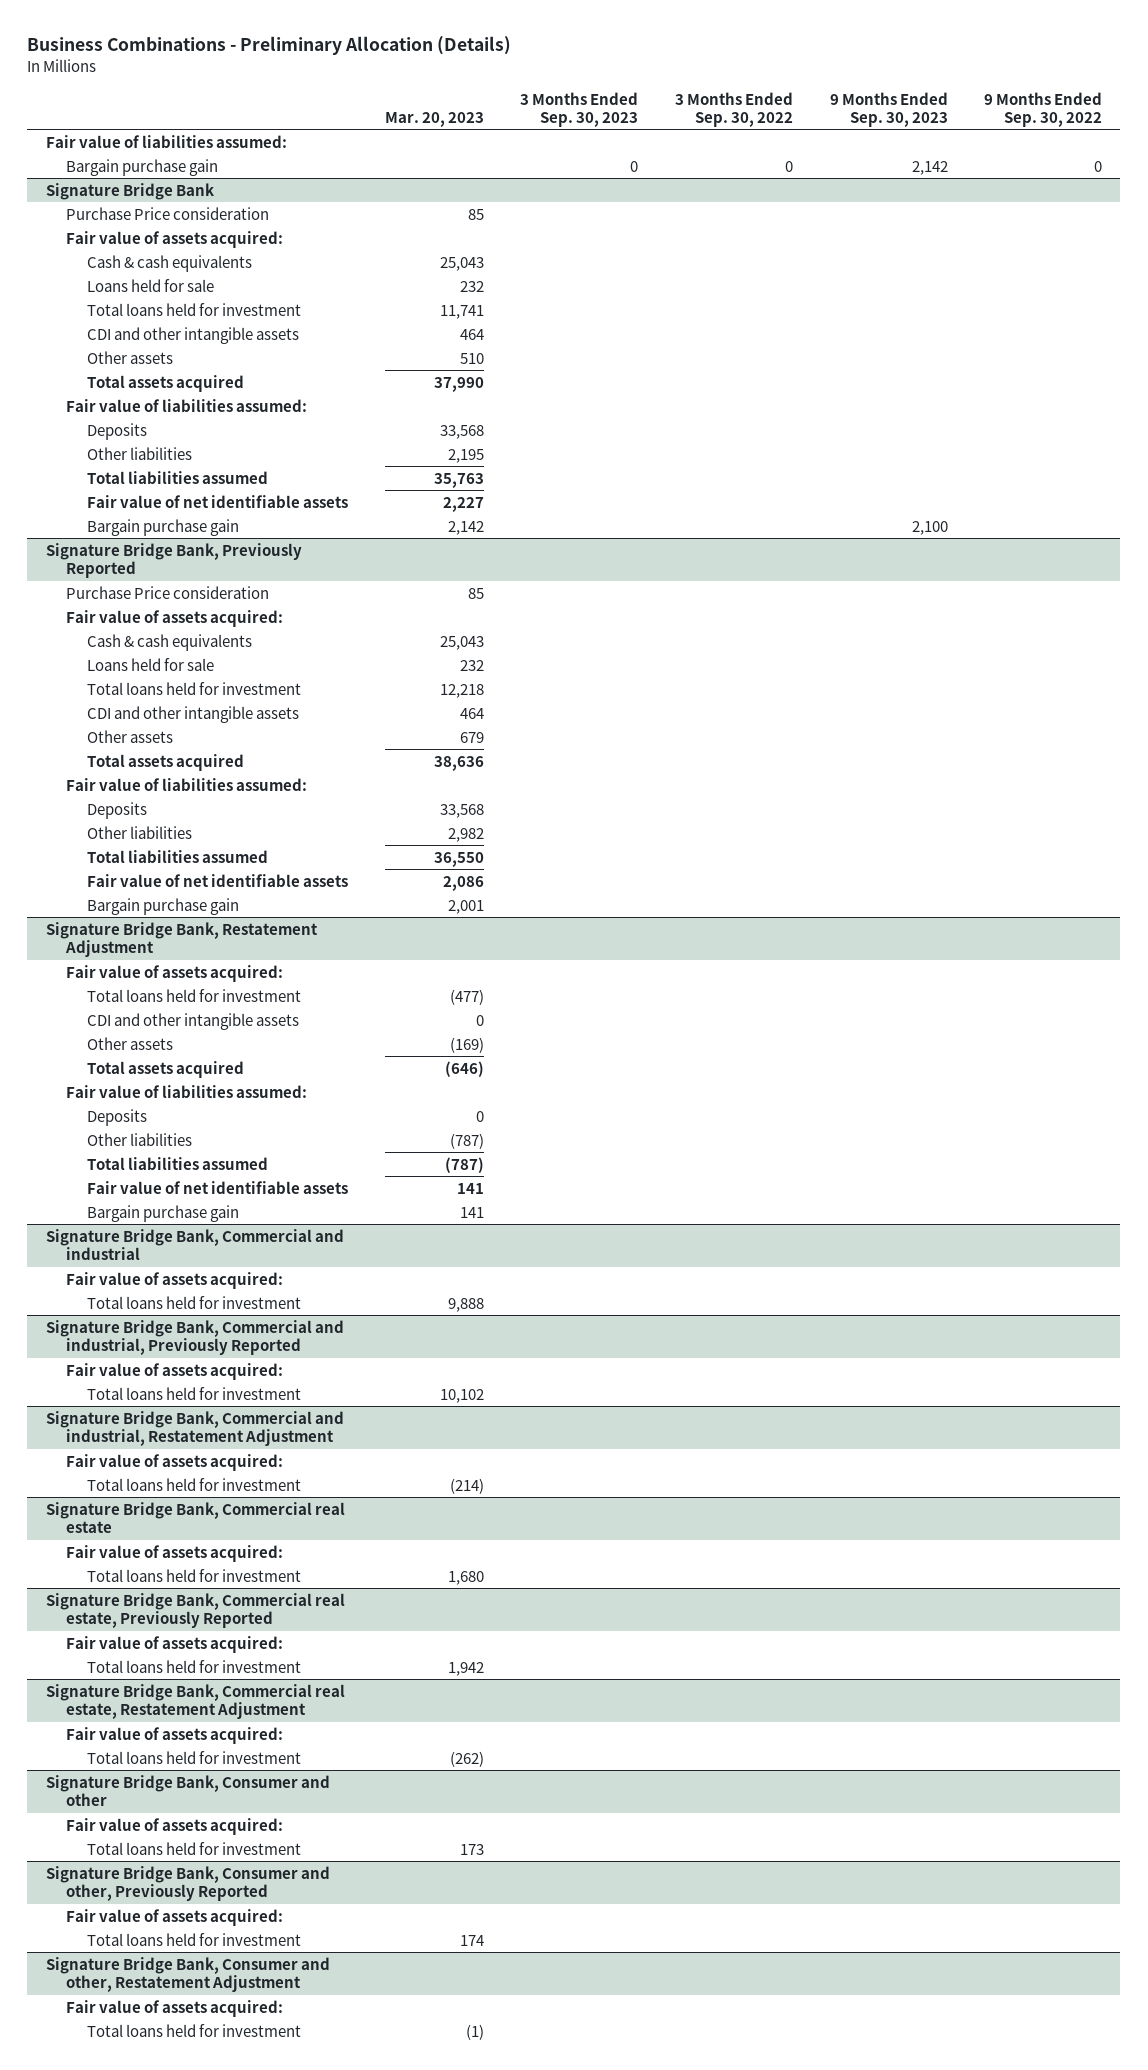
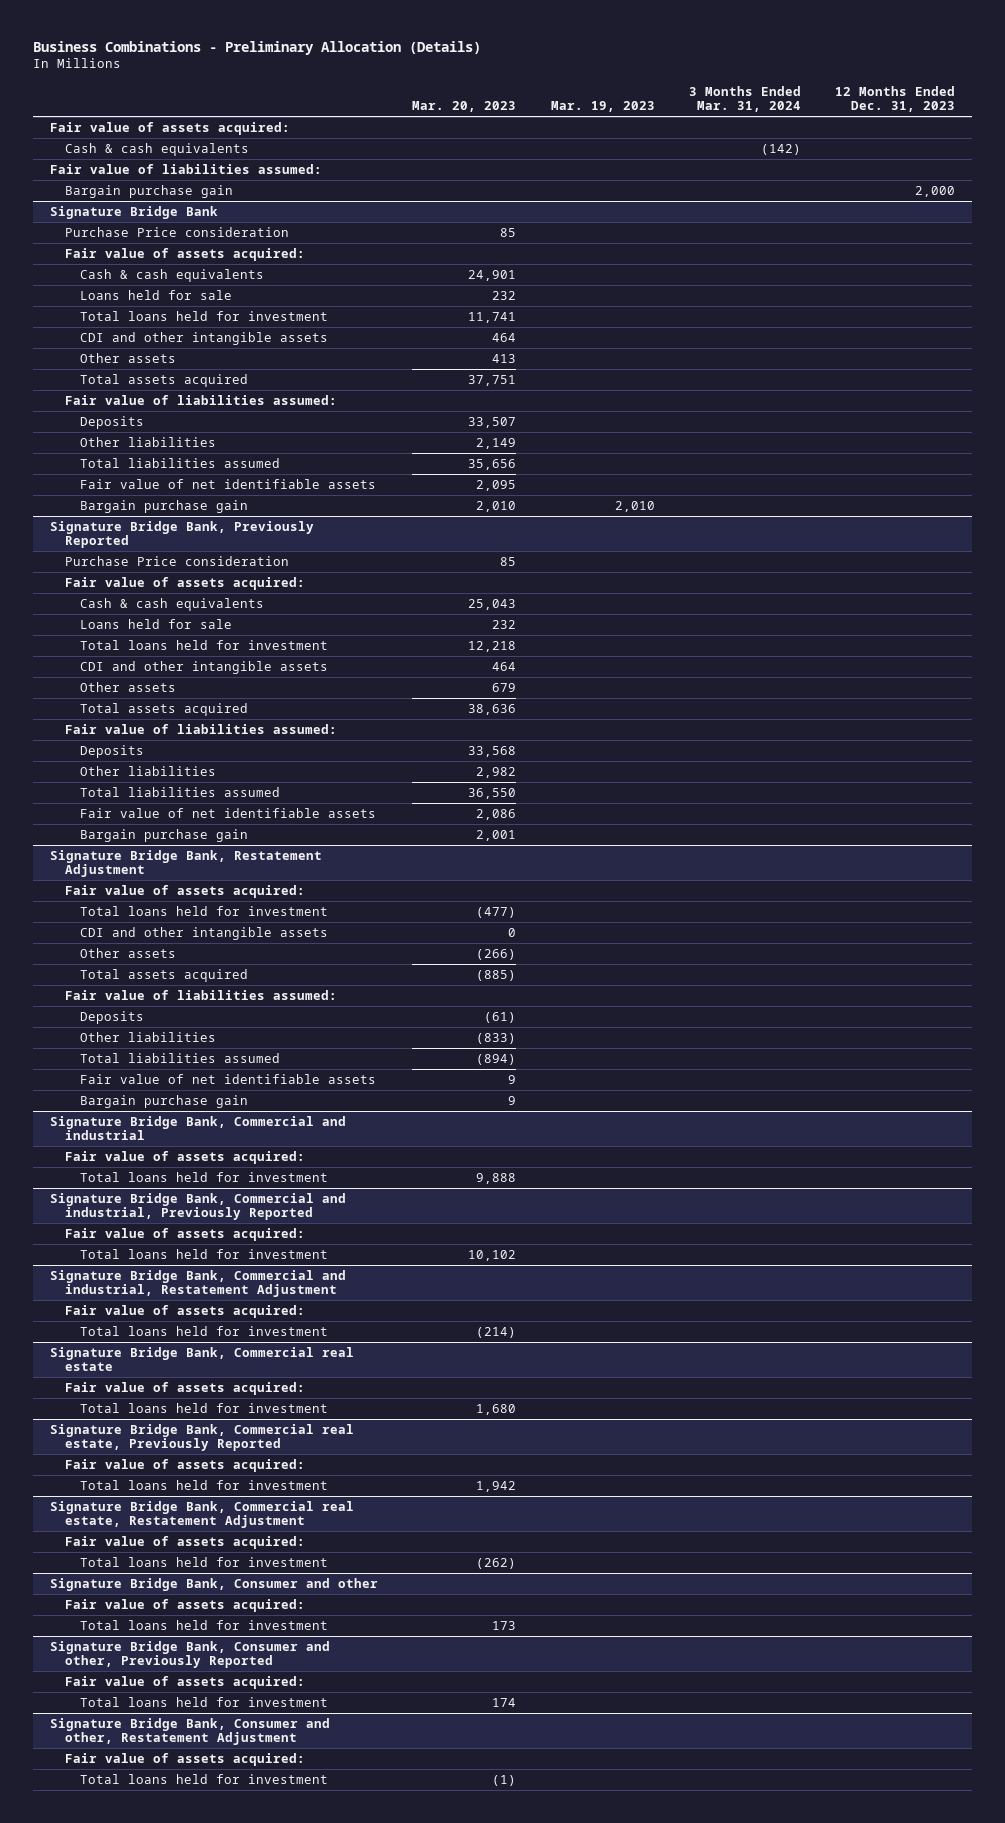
[520,91,639,127] 3 Months Ended Sep. 30, 2023 -> none
[674,91,793,127] 3 Months Ended Sep. 30, 2022 -> none
[829,91,948,127] 9 Months Ended Sep. 30, 2023 -> none
[984,91,1103,127] 9 Months Ended Sep. 30, 2022 -> none
none -> [550,101,655,113] Mar. 19, 2023
none -> [688,85,801,113] 3 Months Ended Mar. 31, 2024
none -> [835,85,956,113] 12 Months Ended Dec. 31, 2023
none -> [49,121,290,135] Fair value of assets acquired:
none -> [64,142,249,156] Cash & cash equivalents
[439,256,484,271] 25,043 -> [468,269,517,281] 24,901
[459,352,484,364] 510 -> [492,353,517,363] 413
[433,376,484,392] 37,990 -> [468,374,517,386] 37,751
[439,424,484,439] 33,568 -> [468,416,517,428] 33,507
[447,448,484,463] 2,195 -> [476,437,517,449] 2,149
[433,472,484,488] 35,763 -> [468,458,517,470] 35,656
[442,496,484,512] 2,227 -> [476,479,517,491] 2,095
[447,520,484,535] 2,142 -> [476,500,517,512] 2,010
[449,1036,484,1053] (169) -> [476,948,517,960] (266)
[444,1060,484,1077] (646) -> [476,969,517,981] (885)
[475,1110,484,1122] 0 -> [484,1011,517,1023] (61)
[449,1132,484,1149] (787) -> [476,1032,517,1044] (833)
[444,1156,484,1173] (787) -> [476,1053,517,1065] (894)
[456,1182,484,1194] 141 -> [508,1074,517,1084] 9
[459,1206,484,1218] 141 -> [508,1095,517,1105] 9

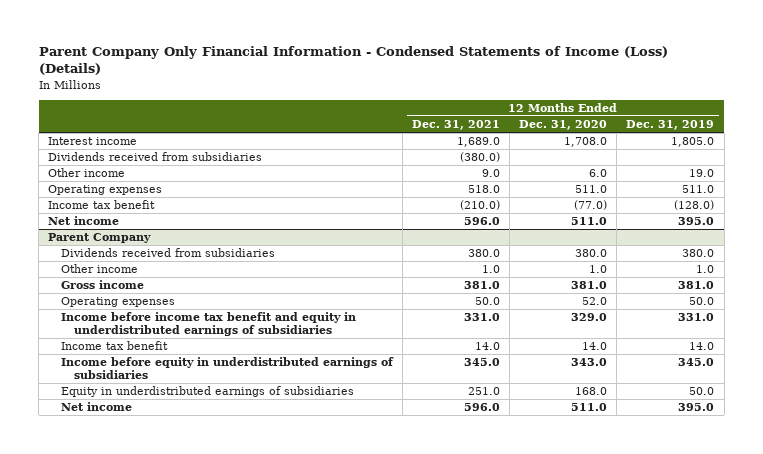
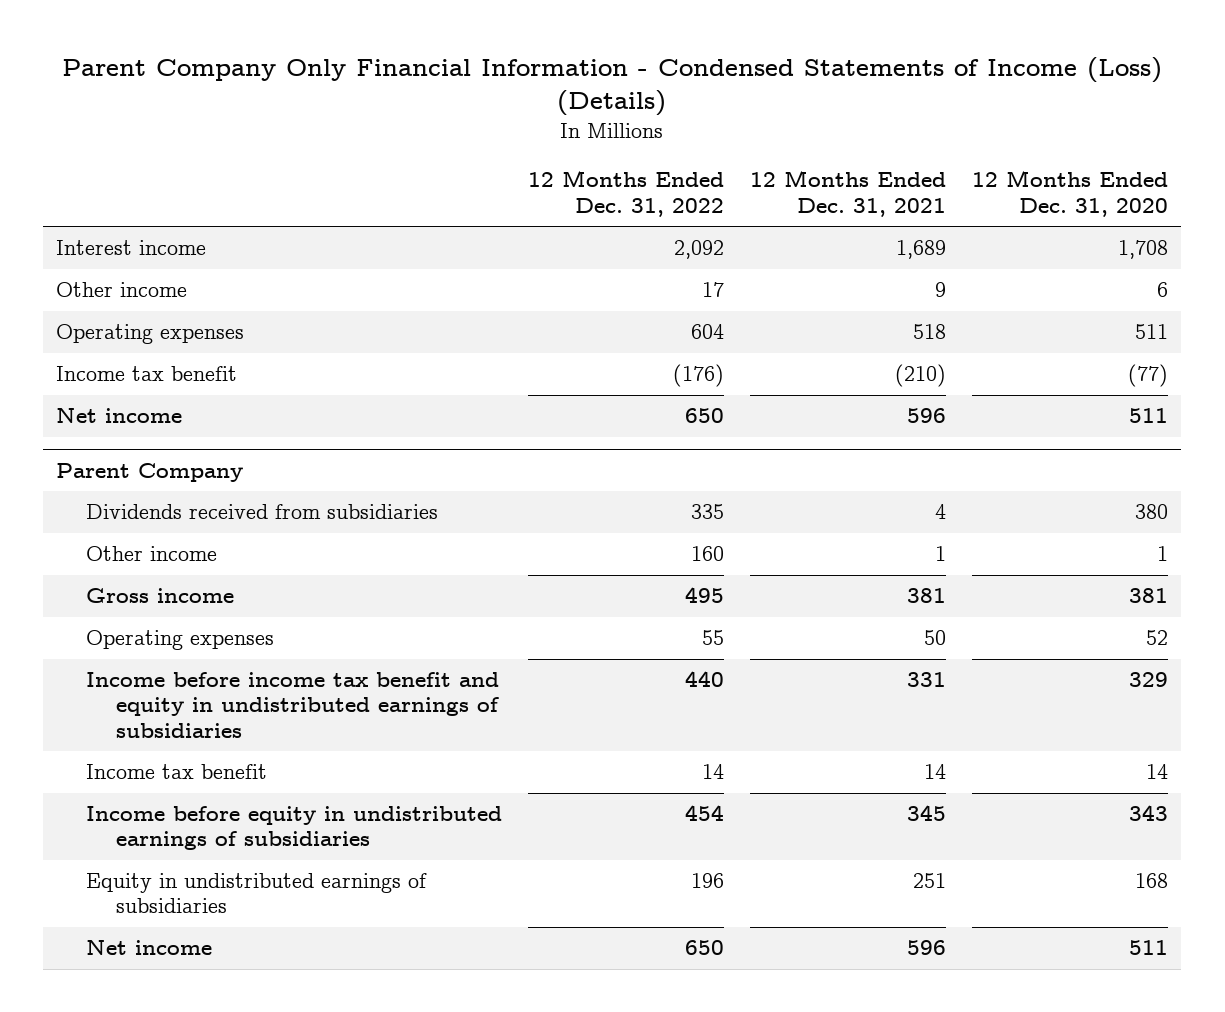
[626,120,715,131] Dec. 31, 2019 -> none
none -> [528,170,725,217] 12 Months Ended Dec. 31, 2022
[48,152,263,162] Dividends received from subsidiaries -> none
[457,137,501,148] 1,689.0 -> [896,240,947,260] 1,689
[564,137,608,148] 1,708.0 -> [1118,240,1169,260] 1,708
[482,169,501,178] 9.0 -> [935,282,947,298] 9
[589,169,608,178] 6.0 -> [1157,282,1169,298] 6
[468,185,501,194] 518.0 -> [913,324,947,340] 518
[575,185,608,194] 511.0 -> [1135,324,1169,340] 511
[460,200,501,211] (210.0) -> [895,364,947,388] (210)
[574,200,608,211] (77.0) -> [1128,364,1169,388] (77)
[464,217,501,226] 596.0 -> [907,408,947,424] 596
[571,217,608,226] 511.0 -> [1129,408,1169,424] 511
[468,249,501,258] 380.0 -> [935,504,947,520] 4
[575,249,608,258] 380.0 -> [1135,504,1169,520] 380
[482,265,501,274] 1.0 -> [935,546,947,562] 1
[589,265,608,274] 1.0 -> [1157,546,1169,562] 1
[464,281,501,290] 381.0 -> [907,588,947,604] 381
[571,281,608,290] 381.0 -> [1129,588,1169,604] 381
[475,297,501,306] 50.0 -> [924,630,947,646] 50
[582,297,608,306] 52.0 -> [1146,630,1169,646] 52
[60,312,356,337] Income before income tax benefit and equity in underdistributed earnings of subsidiaries -> [86,672,500,738] Income before income tax benefit and equity in undistributed earnings of subsidiaries
[464,313,501,322] 331.0 -> [907,672,947,688] 331
[571,313,608,322] 329.0 -> [1129,672,1169,688] 329
[475,342,501,351] 14.0 -> [924,764,947,780] 14
[582,342,608,351] 14.0 -> [1146,764,1169,780] 14
[60,357,394,380] Income before equity in underdistributed earnings of subsidiaries -> [86,806,503,851] Income before equity in undistributed earnings of subsidiaries
[464,358,501,367] 345.0 -> [907,805,947,822] 345
[571,358,608,367] 343.0 -> [1129,805,1169,822] 343
[60,386,354,398] Equity in underdistributed earnings of subsidiaries -> [86,873,428,914] Equity in undistributed earnings of subsidiaries
[468,387,501,396] 251.0 -> [913,873,947,889] 251
[575,387,608,396] 168.0 -> [1135,873,1169,889] 168
[464,403,501,412] 596.0 -> [907,940,947,956] 596
[571,403,608,412] 511.0 -> [1129,940,1169,956] 511

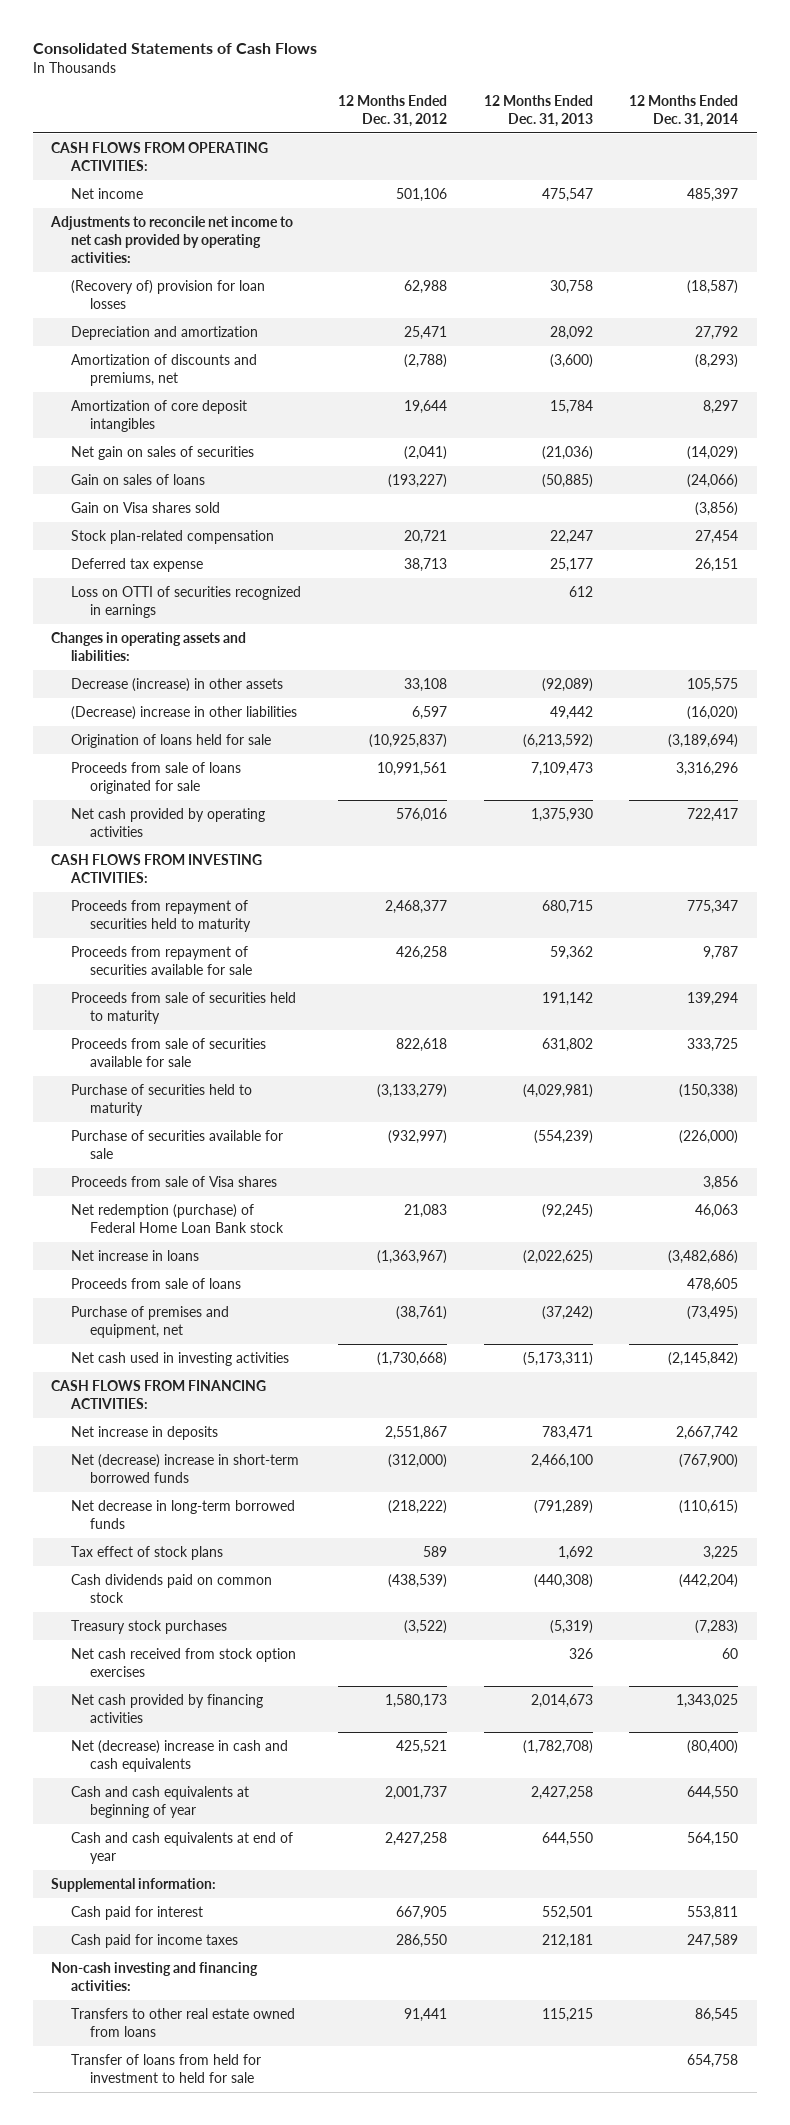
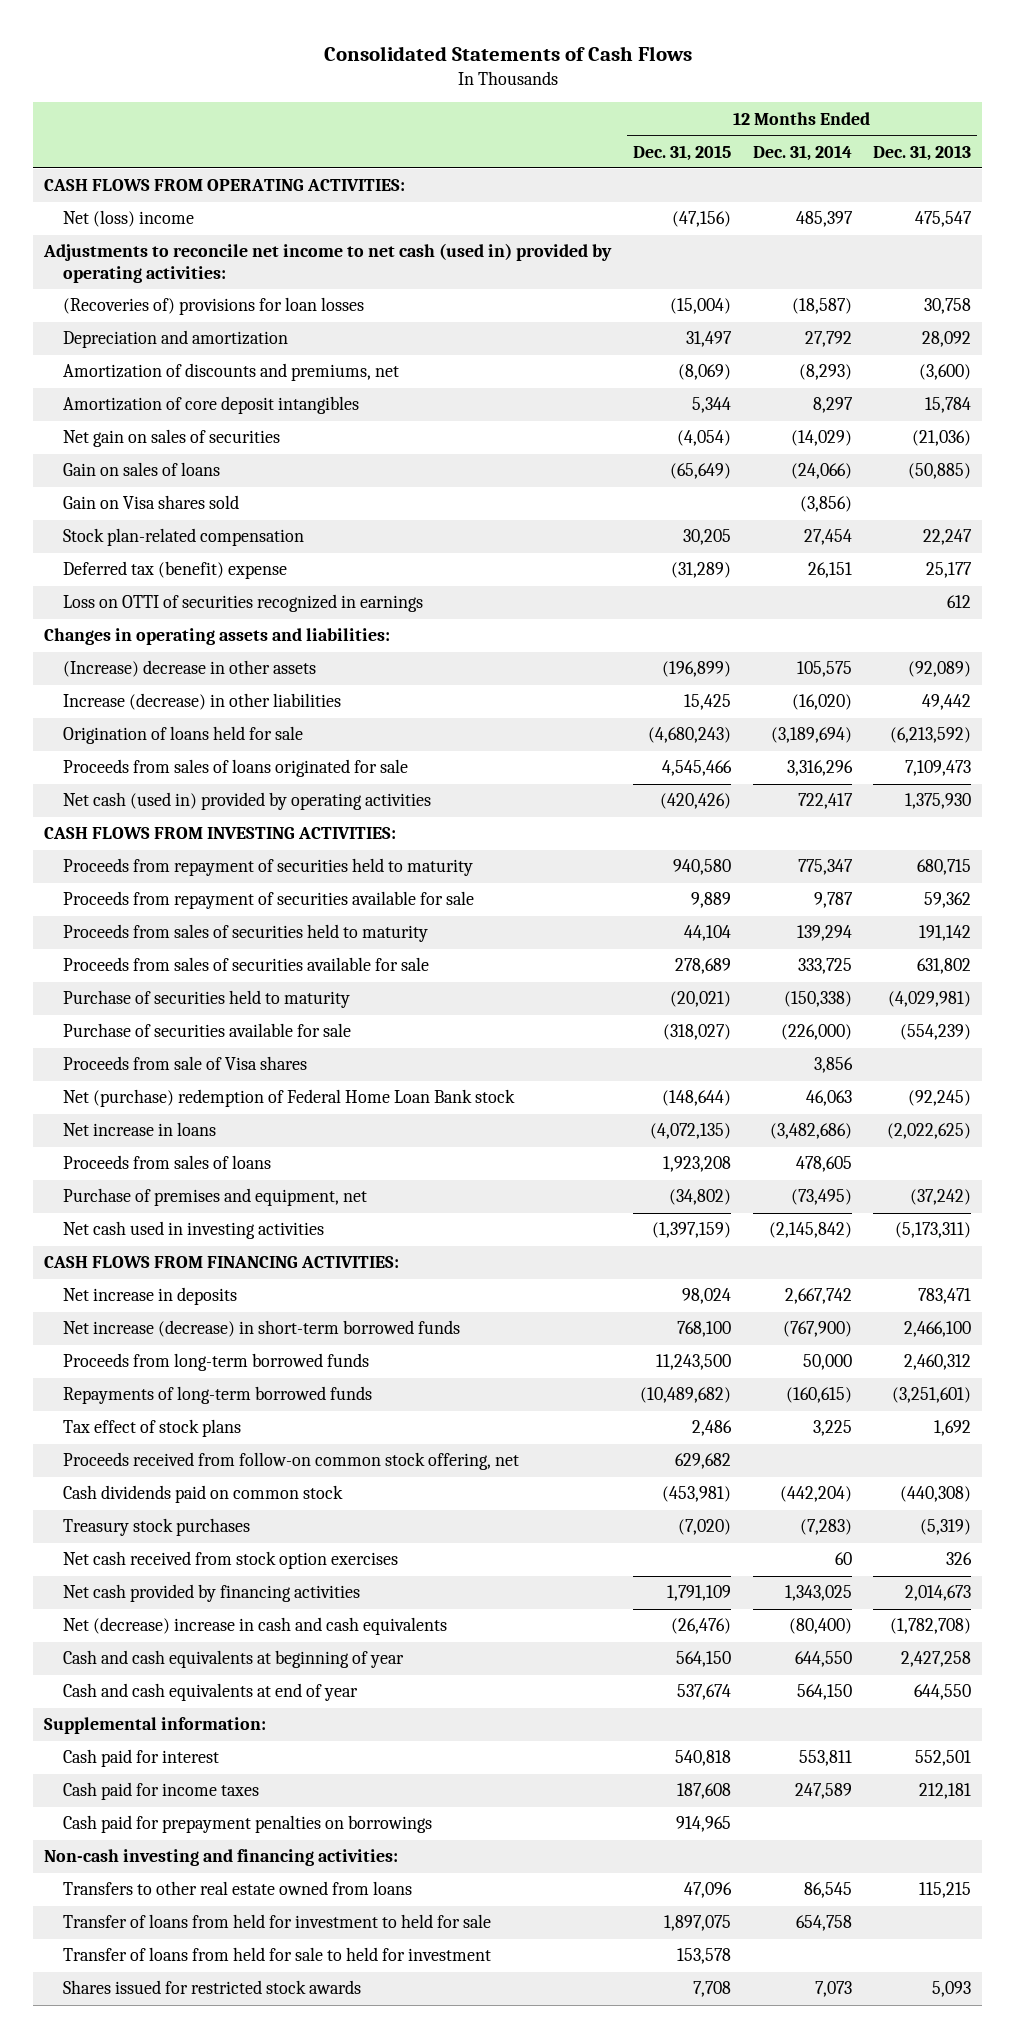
[337,94,447,127] 12 Months Ended Dec. 31, 2012 -> none
none -> [632,144,731,161] Dec. 31, 2015
[70,188,143,200] Net income -> [63,210,195,228] Net (loss) income
[50,216,294,263] Adjustments to reconcile net income to net cash provided by operating activities: -> [43,243,613,284] Adjustments to reconcile net income to net cash (used in) provided by operating activities:
[70,280,265,309] (Recovery of) provision for loan losses -> [63,297,365,316] (Recoveries of) provisions for loan losses
[70,558,203,573] Deferred tax expense -> [63,561,288,580] Deferred tax (benefit) expense
[70,678,283,693] Decrease (increase) in other assets -> [63,660,317,678] (Increase) decrease in other assets
[70,706,297,721] (Decrease) increase in other liabilities -> [63,693,342,711] Increase (decrease) in other liabilities
[70,762,241,794] Proceeds from sale of loans originated for sale -> [63,759,409,778] Proceeds from sales of loans originated for sale
[70,808,265,837] Net cash provided by operating activities -> [63,792,432,811] Net cash (used in) provided by operating activities
[70,992,296,1024] Proceeds from sale of securities held to maturity -> [63,924,429,943] Proceeds from sales of securities held to maturity
[70,1038,266,1067] Proceeds from sale of securities available for sale -> [63,957,430,972] Proceeds from sales of securities available for sale
[70,1204,285,1233] Net redemption (purchase) of Federal Home Loan Bank stock -> [63,1089,516,1108] Net (purchase) redemption of Federal Home Loan Bank stock
[70,1278,241,1290] Proceeds from sale of loans -> [63,1155,272,1170] Proceeds from sales of loans
[70,1454,299,1483] Net (decrease) increase in short-term borrowed funds -> [63,1320,461,1338] Net increase (decrease) in short-term borrowed funds
[70,1500,295,1529] Net decrease in long-term borrowed funds -> [63,1353,370,1372] Proceeds from long-term borrowed funds
[533,1500,593,1515] (791,289) -> [904,1354,972,1371] 2,460,312
[679,1500,739,1515] (110,615) -> [802,1354,852,1371] 50,000
none -> [63,1386,373,1405] Repayments of long-term borrowed funds
none -> [63,1452,520,1471] Proceeds received from follow-on common stock offering, net
none -> [63,1815,433,1834] Cash paid for prepayment penalties on borrowings
none -> [63,1947,492,1962] Transfer of loans from held for sale to held for investment
none -> [63,1980,362,1995] Shares issued for restricted stock awards

